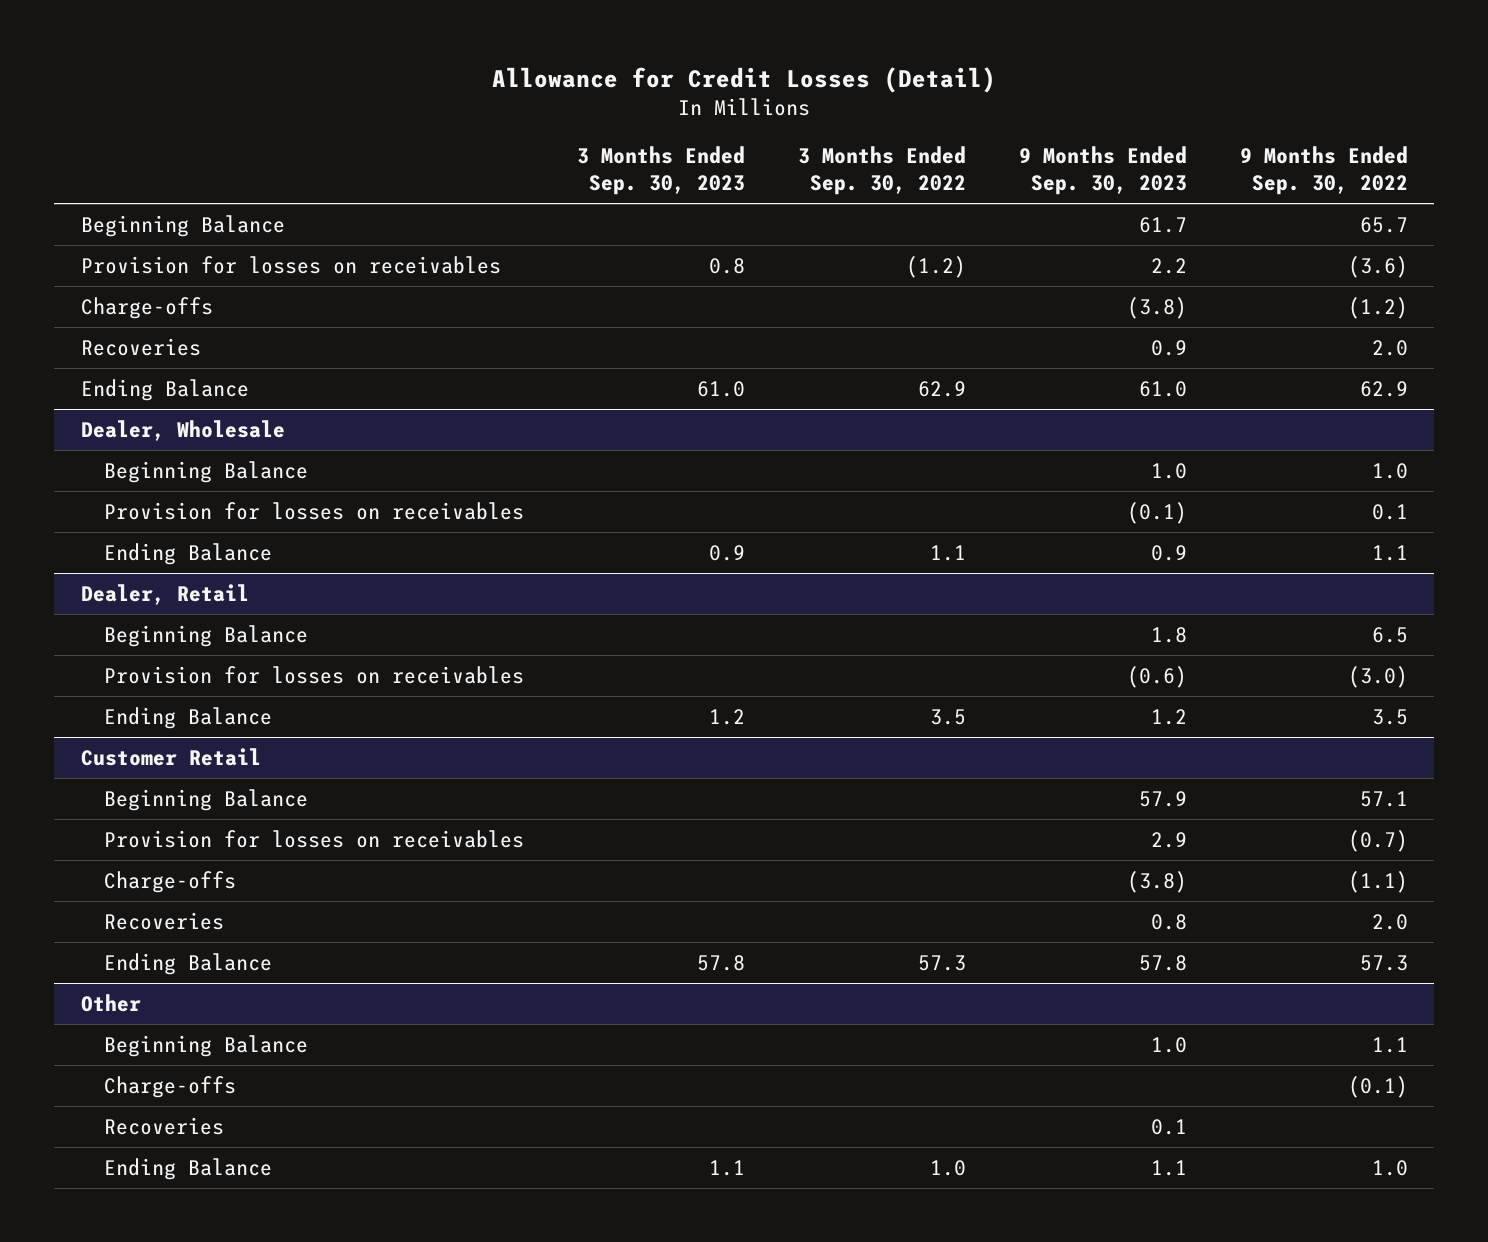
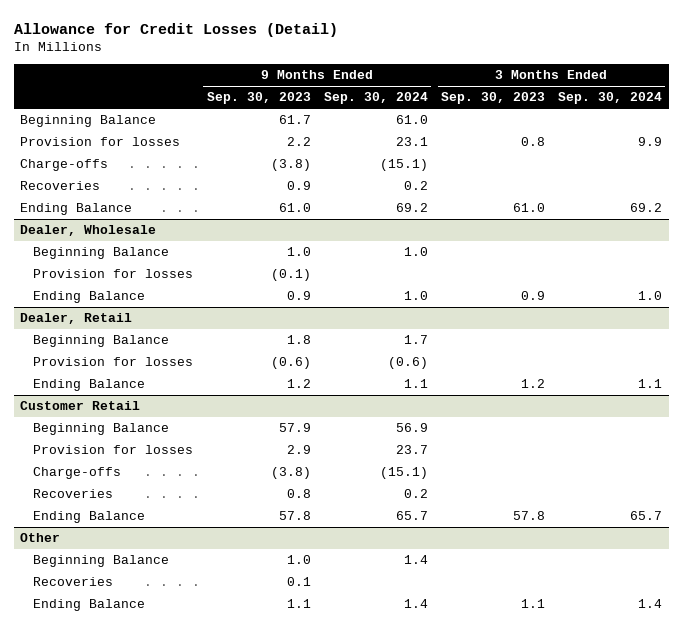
[797,146,966,196] 3 Months Ended Sep. 30, 2022 -> none
[1239,146,1408,196] 9 Months Ended Sep. 30, 2022 -> none
none -> [323,92,428,105] Sep. 30, 2024
none -> [558,92,663,105] Sep. 30, 2024
[80,255,501,274] Provision for losses on receivables -> [20,137,181,147] Provision for losses
[104,501,525,520] Provision for losses on receivables -> [33,269,194,279] Provision for losses
[104,665,525,684] Provision for losses on receivables -> [33,357,194,367] Provision for losses
[104,829,525,848] Provision for losses on receivables -> [33,445,194,455] Provision for losses
[104,1075,237,1098] Charge-offs -> none

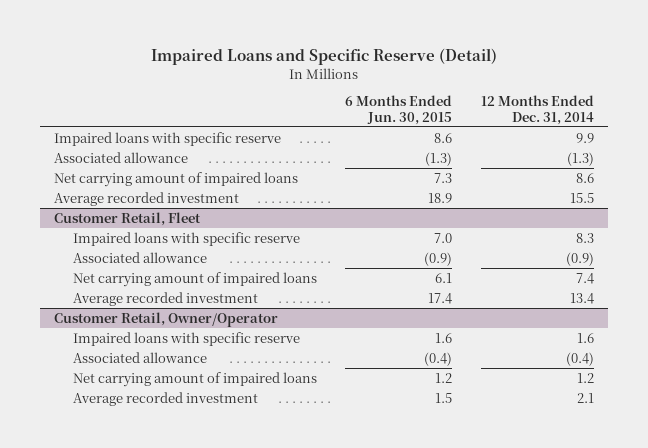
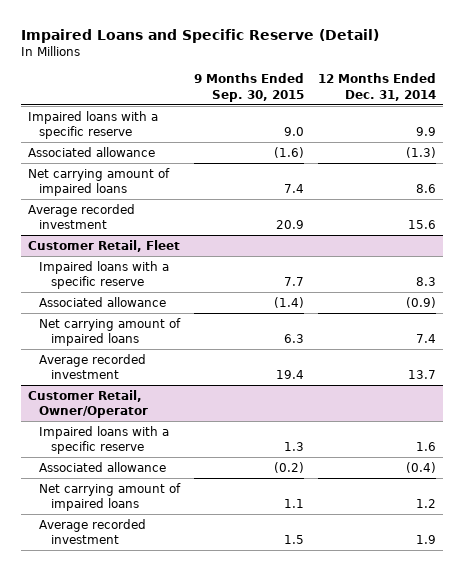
[345,95,453,125] 6 Months Ended Jun. 30, 2015 -> none
none -> [194,73,305,102] 9 Months Ended Sep. 30, 2015
[54,131,282,146] Impaired loans with specific reserve -> [27,110,158,140] Impaired loans with a specific reserve
[569,192,594,203] 15.5 -> [407,220,436,230] 15.6
[73,231,301,246] Impaired loans with specific reserve -> [39,260,170,290] Impaired loans with a specific reserve
[569,292,594,304] 13.4 -> [407,370,436,380] 13.7
[73,331,301,346] Impaired loans with specific reserve -> [39,425,170,455] Impaired loans with a specific reserve
[576,392,594,403] 2.1 -> [415,535,436,545] 1.9

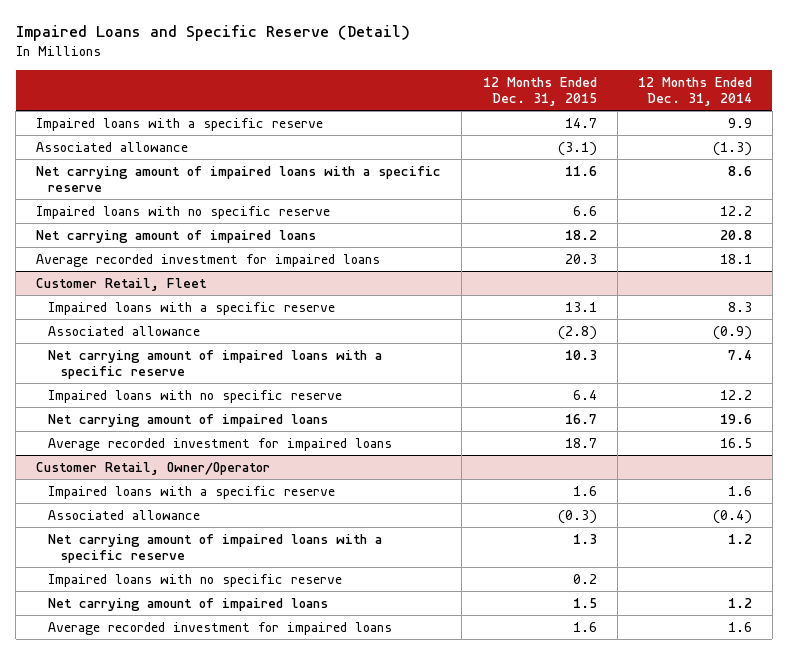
[194,73,305,102] 9 Months Ended Sep. 30, 2015 -> none
none -> [482,76,597,106] 12 Months Ended Dec. 31, 2015
none -> [36,165,442,193] Net carrying amount of impaired loans with a specific reserve
none -> [36,205,331,219] Impaired loans with no specific reserve
[415,184,436,194] 8.6 -> [719,229,752,240] 20.8
[27,203,135,230] Average recorded investment -> [36,253,381,267] Average recorded investment for impaired loans
[407,220,436,230] 15.6 -> [719,253,752,264] 18.1
none -> [48,349,383,380] Net carrying amount of impaired loans with a specific reserve
none -> [48,389,343,403] Impaired loans with no specific reserve
[415,334,436,344] 7.4 -> [719,413,752,424] 19.6
[39,353,147,380] Average recorded investment -> [48,437,393,451] Average recorded investment for impaired loans
[407,370,436,380] 13.7 -> [719,437,752,448] 16.5
none -> [48,533,383,564] Net carrying amount of impaired loans with a specific reserve
none -> [48,573,343,587] Impaired loans with no specific reserve
[39,518,147,545] Average recorded investment -> [48,621,393,635] Average recorded investment for impaired loans
[415,535,436,545] 1.9 -> [727,621,752,632] 1.6

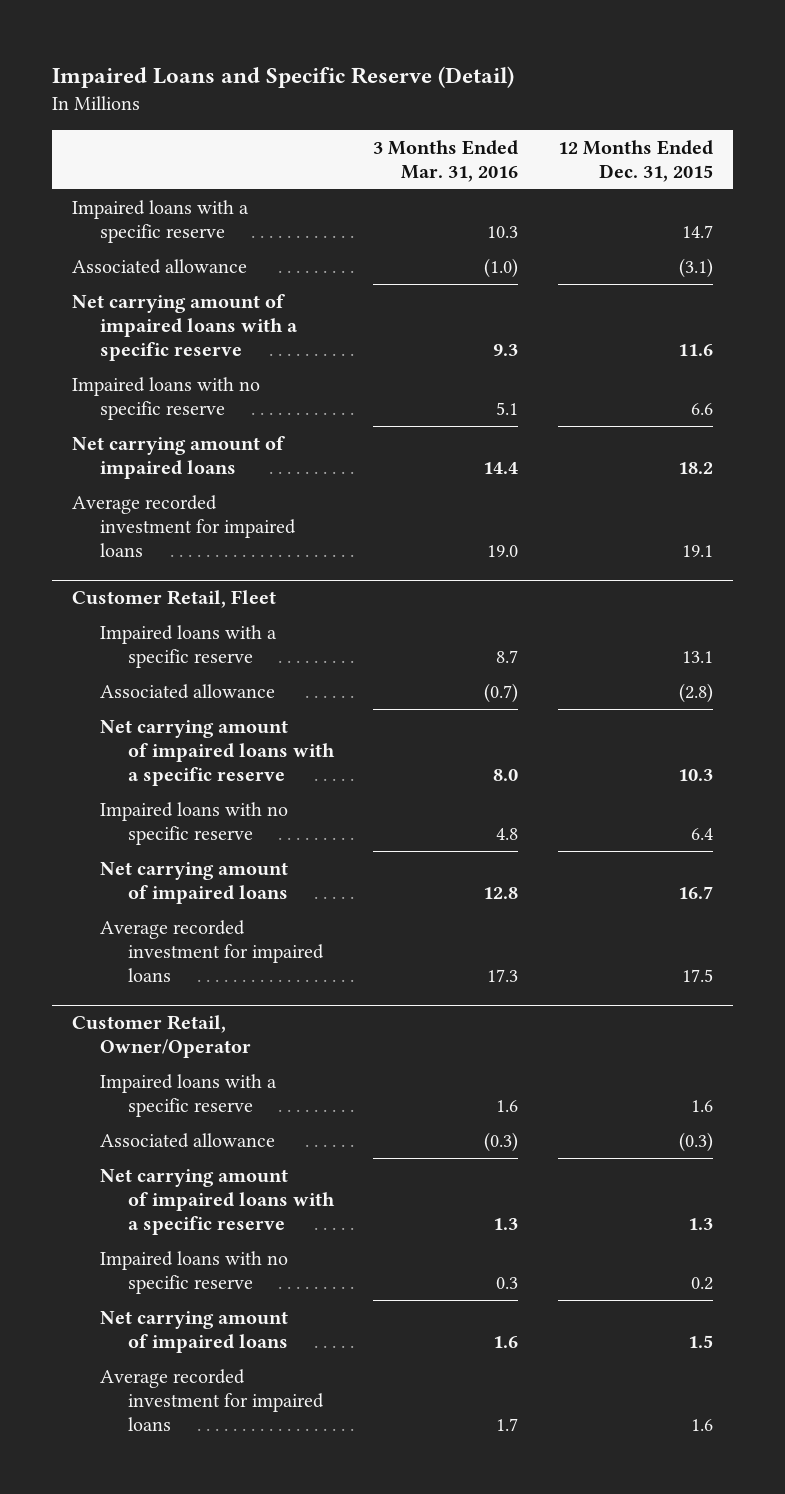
[637,76,752,106] 12 Months Ended Dec. 31, 2014 -> none
none -> [373,139,519,182] 3 Months Ended Mar. 31, 2016
[564,253,597,264] 20.3 -> [682,545,714,558] 19.1
[564,437,597,448] 18.7 -> [682,969,714,983] 17.5

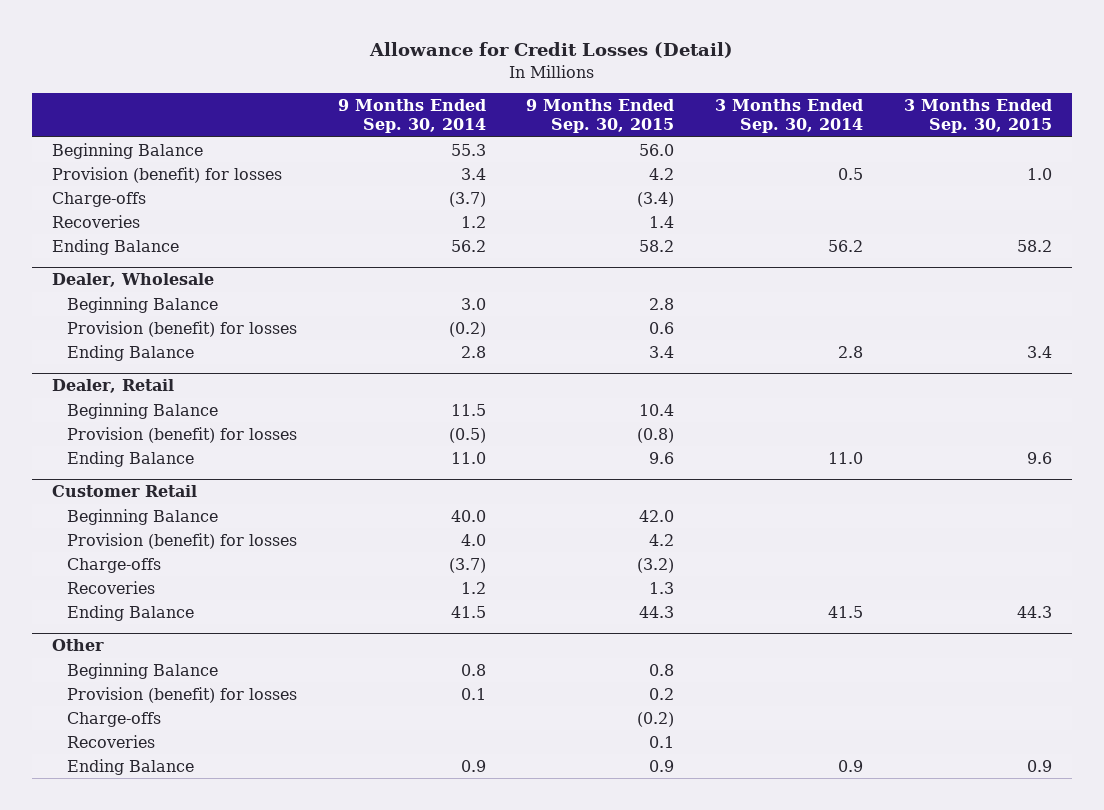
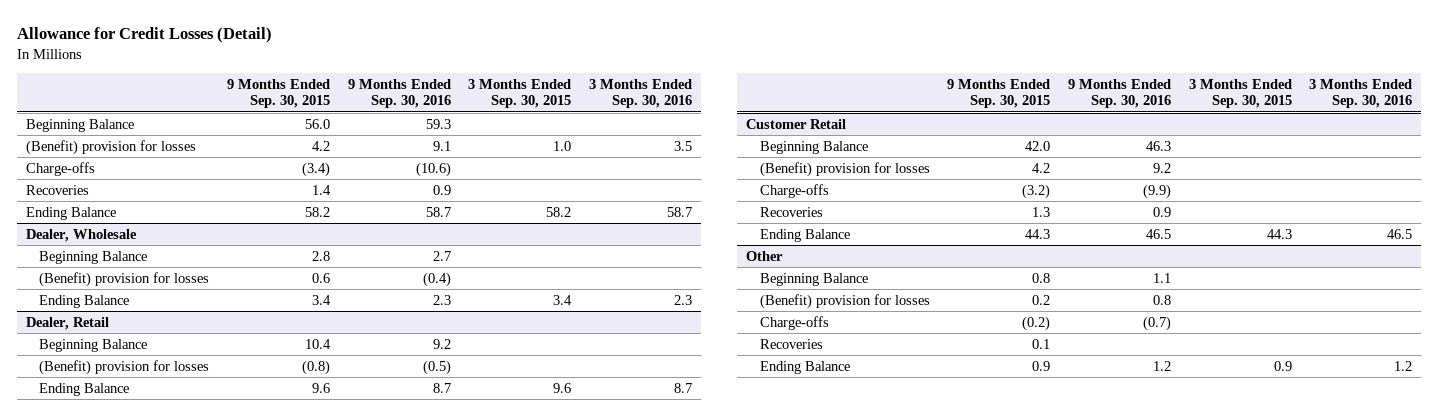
[337,99,486,134] 9 Months Ended Sep. 30, 2014 -> none
[715,99,864,134] 3 Months Ended Sep. 30, 2014 -> none
none -> [347,78,451,109] 9 Months Ended Sep. 30, 2016
none -> [589,78,693,109] 3 Months Ended Sep. 30, 2016
[52,166,283,183] Provision (benefit) for losses -> [25,139,196,155] (Benefit) provision for losses
[67,320,298,337] Provision (benefit) for losses -> [39,271,210,287] (Benefit) provision for losses
[67,426,298,443] Provision (benefit) for losses -> [39,359,210,375] (Benefit) provision for losses
[67,532,298,549] Provision (benefit) for losses -> [759,161,930,177] (Benefit) provision for losses
[67,686,298,703] Provision (benefit) for losses -> [759,293,930,309] (Benefit) provision for losses

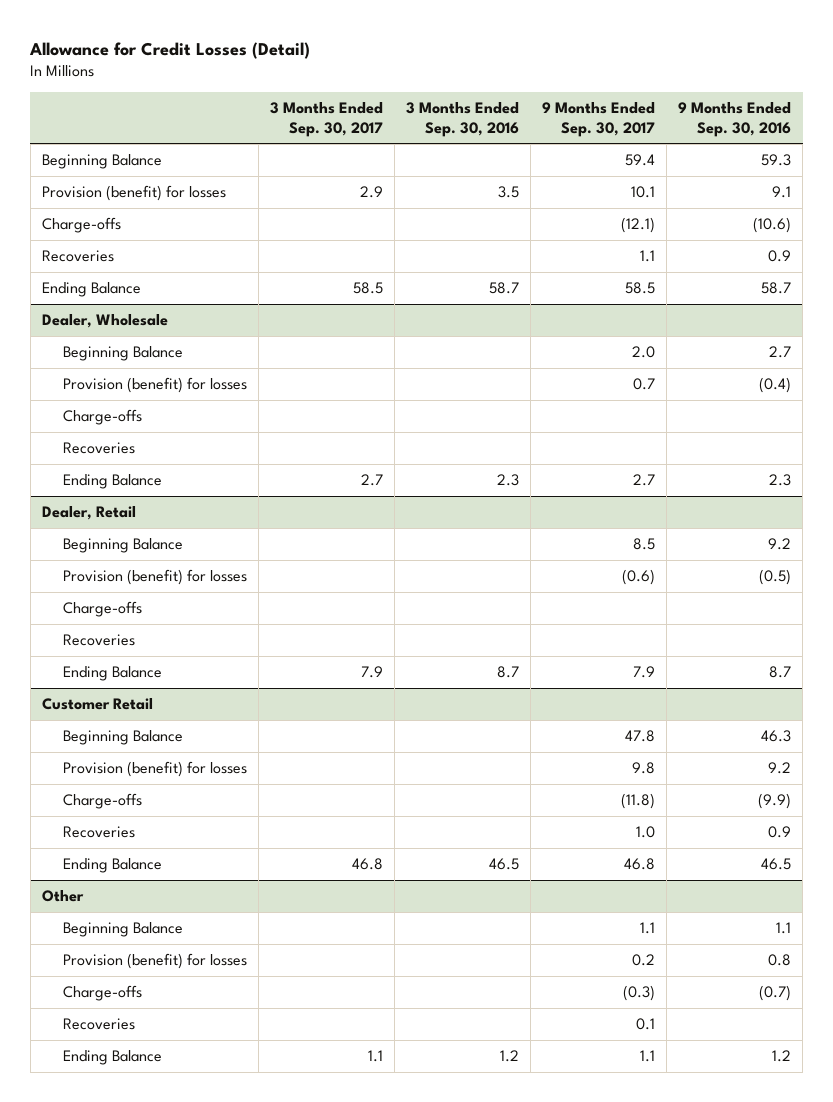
[227,78,331,109] 9 Months Ended Sep. 30, 2015 -> none
[468,78,572,109] 3 Months Ended Sep. 30, 2015 -> none
none -> [269,101,383,137] 3 Months Ended Sep. 30, 2017
none -> [542,101,656,137] 9 Months Ended Sep. 30, 2017
[25,139,196,155] (Benefit) provision for losses -> [41,184,226,201] Provision (benefit) for losses
[39,271,210,287] (Benefit) provision for losses -> [62,376,247,393] Provision (benefit) for losses
none -> [62,408,142,425] Charge-offs
none -> [62,441,135,454] Recoveries
[39,359,210,375] (Benefit) provision for losses -> [62,568,247,585] Provision (benefit) for losses
none -> [62,600,142,617] Charge-offs
none -> [62,633,135,646] Recoveries
[759,161,930,177] (Benefit) provision for losses -> [62,760,247,777] Provision (benefit) for losses
[759,293,930,309] (Benefit) provision for losses -> [62,952,247,969] Provision (benefit) for losses

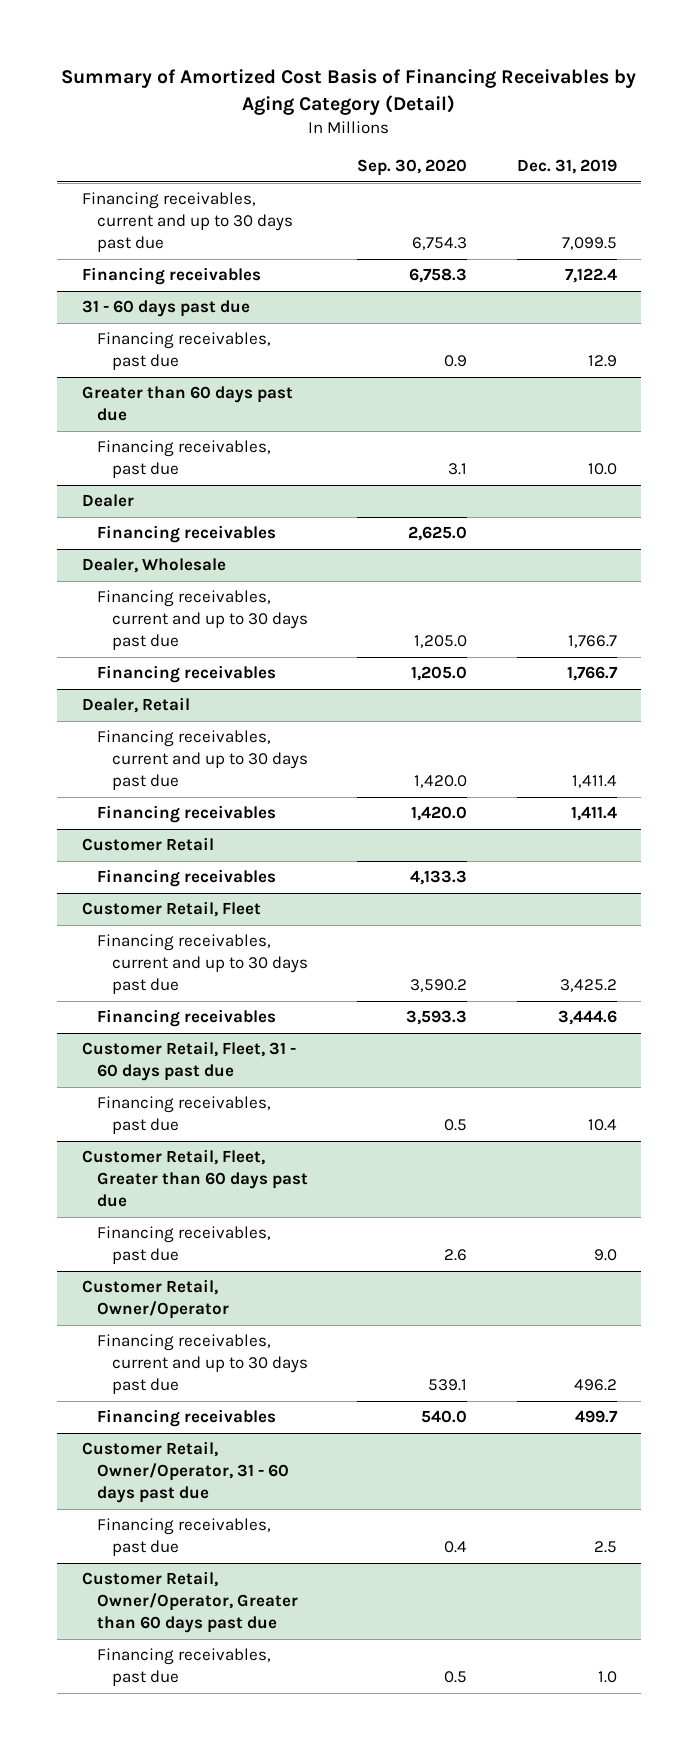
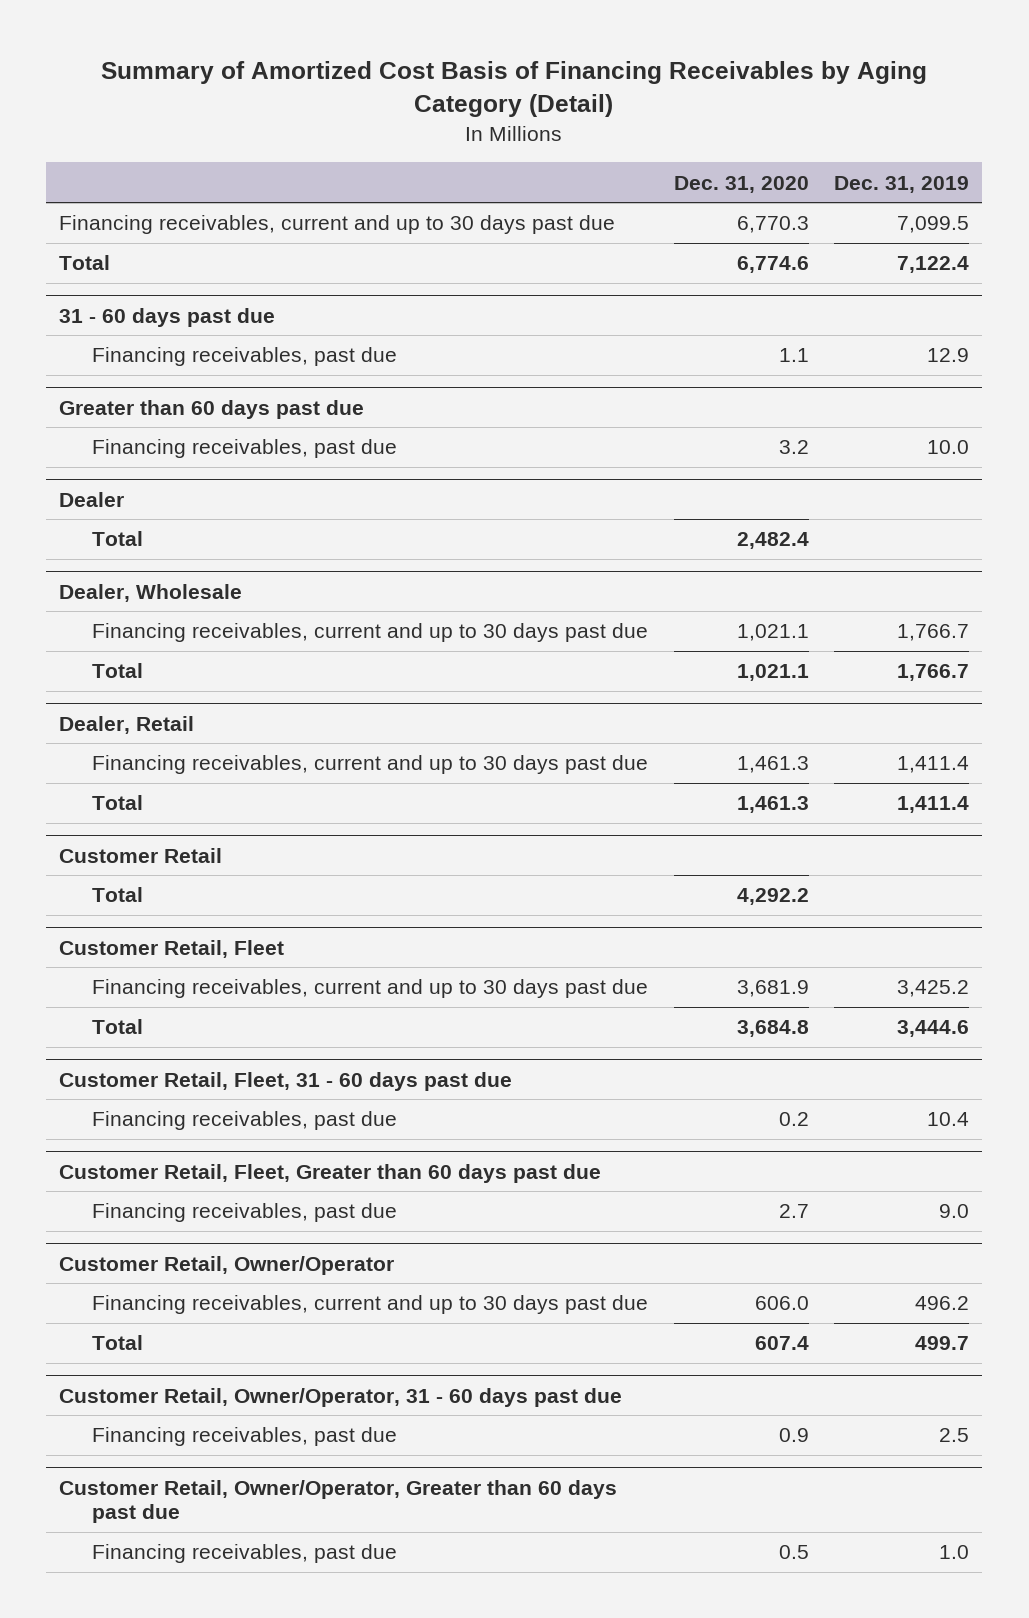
[357,159,468,177] Sep. 30, 2020 -> none
none -> [673,175,809,193] Dec. 31, 2020
[81,267,261,286] Financing receivables -> [59,255,111,271] Total
[96,525,276,544] Financing receivables -> [91,531,143,547] Total
[96,665,276,684] Financing receivables -> [91,663,143,679] Total
[96,805,276,824] Financing receivables -> [91,795,143,811] Total
[96,869,276,888] Financing receivables -> [91,887,143,903] Total
[96,1009,276,1028] Financing receivables -> [91,1019,143,1035] Total
[96,1409,276,1428] Financing receivables -> [91,1335,143,1351] Total

